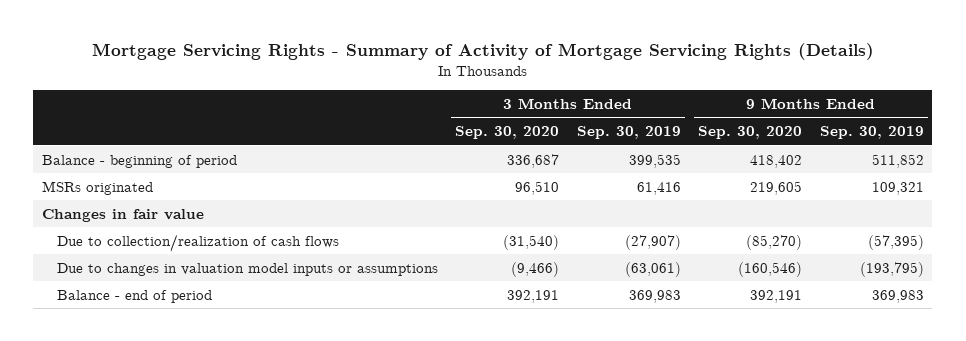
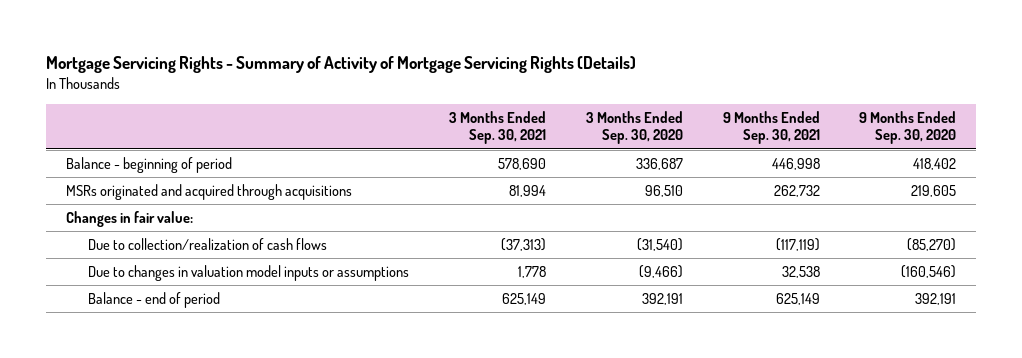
[576,126,681,140] Sep. 30, 2019 -> none
[819,126,924,140] Sep. 30, 2019 -> none
none -> [448,110,546,145] 3 Months Ended Sep. 30, 2021
none -> [722,110,820,145] 9 Months Ended Sep. 30, 2021
[42,180,154,195] MSRs originated -> [66,183,353,200] MSRs originated and acquired through acquisitions
[42,208,205,222] Changes in fair value -> [66,210,194,227] Changes in fair value:

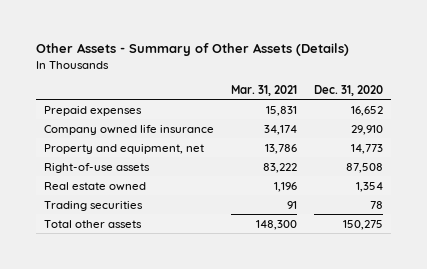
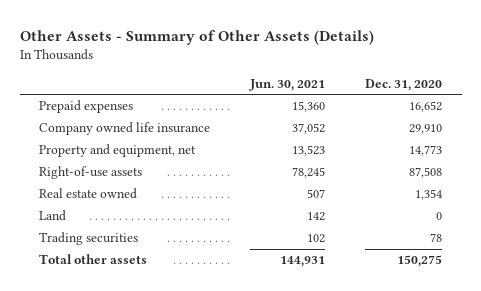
[230,84,297,96] Mar. 31, 2021 -> none
none -> [249,78,326,91] Jun. 30, 2021
none -> [39,210,67,222] Land

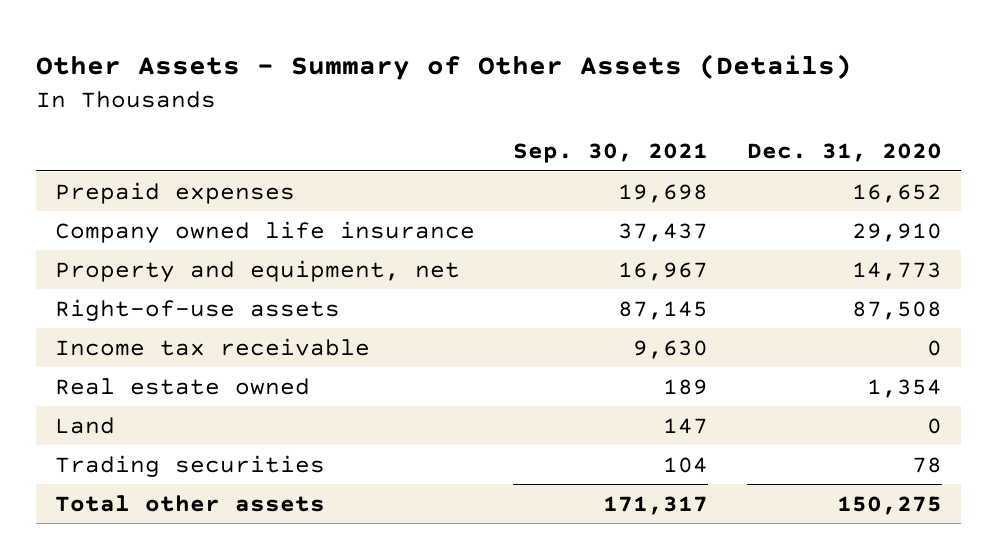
[249,78,326,91] Jun. 30, 2021 -> none
none -> [513,143,709,164] Sep. 30, 2021
none -> [54,337,370,356] Income tax receivable

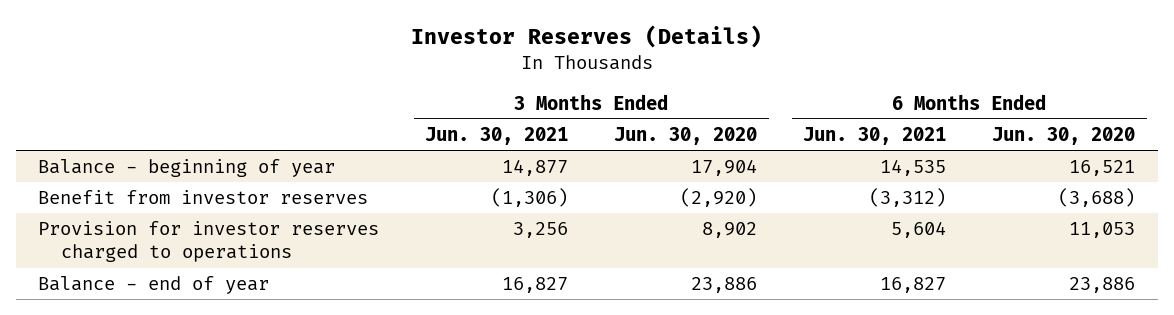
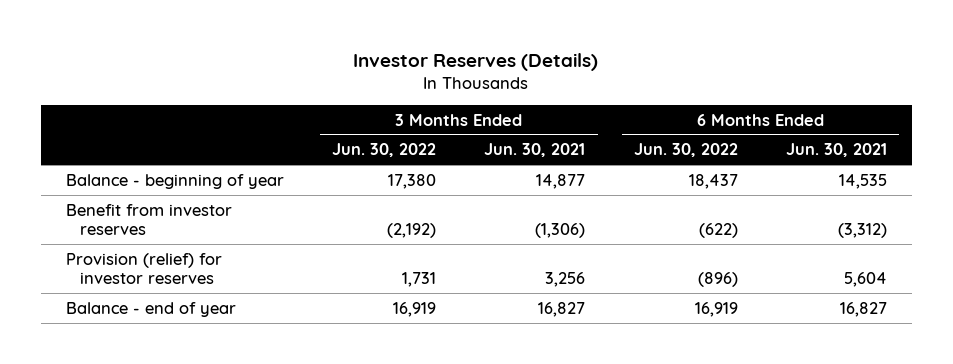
[614,126,758,145] Jun. 30, 2020 -> none
[992,126,1136,145] Jun. 30, 2020 -> none
none -> [331,143,436,158] Jun. 30, 2022
none -> [633,143,738,158] Jun. 30, 2022
[38,221,380,263] Provision for investor reserves charged to operations -> [65,252,222,284] Provision (relief) for investor reserves

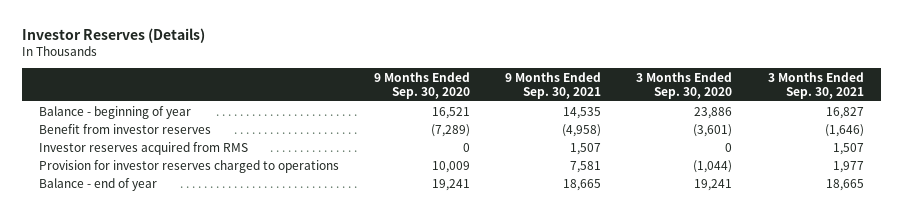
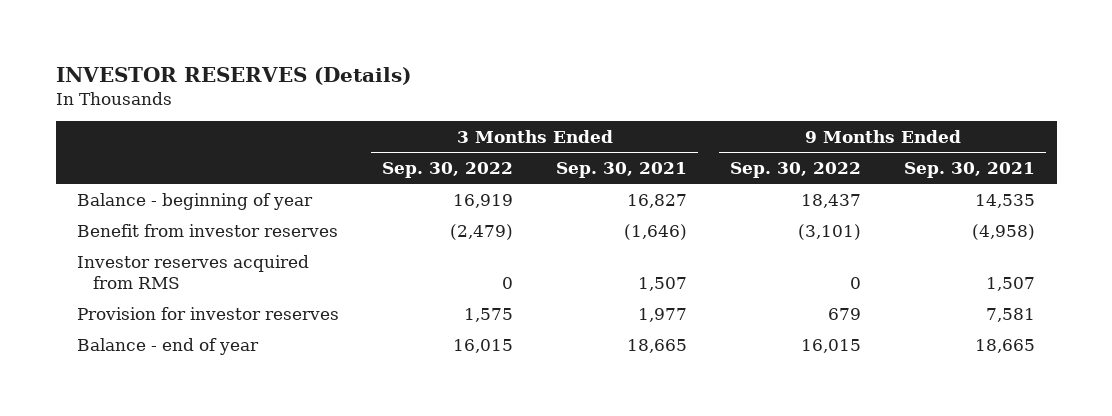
[21,28,205,44] Investor Reserves (Details) -> [55,66,411,85] INVESTOR RESERVES (Details)
[374,71,471,99] 9 Months Ended Sep. 30, 2020 -> none
[636,71,733,99] 3 Months Ended Sep. 30, 2020 -> none
none -> [382,162,514,179] Sep. 30, 2022
none -> [730,162,862,179] Sep. 30, 2022
[39,159,340,173] Provision for investor reserves charged to operations -> [77,306,340,320] Provision for investor reserves

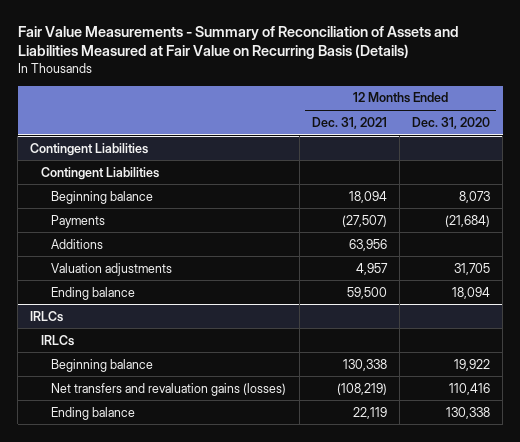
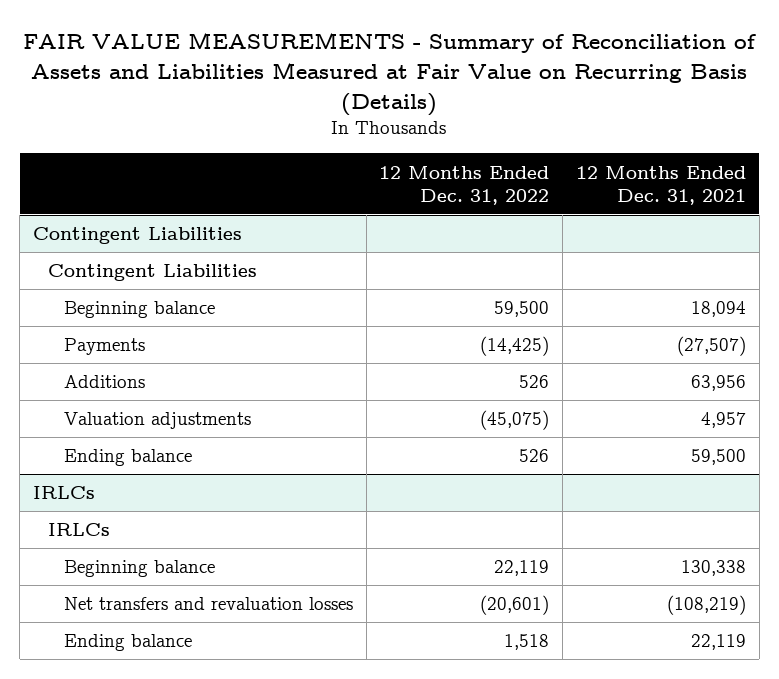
[17,26,459,60] Fair Value Measurements - Summary of Reconciliation of Assets and Liabilities Measured at Fair Value on Recurring Basis (Details) -> [23,32,757,116] FAIR VALUE MEASUREMENTS - Summary of Reconciliation of Assets and Liabilities Measured at Fair Value on Recurring Basis (Details)
[411,116,490,129] Dec. 31, 2020 -> none
none -> [379,165,550,205] 12 Months Ended Dec. 31, 2022
[51,382,287,396] Net transfers and revaluation gains (losses) -> [63,597,353,611] Net transfers and revaluation losses

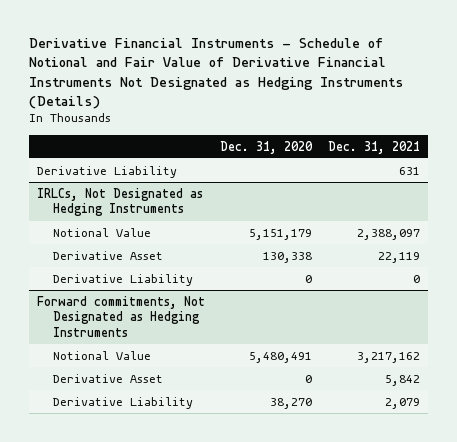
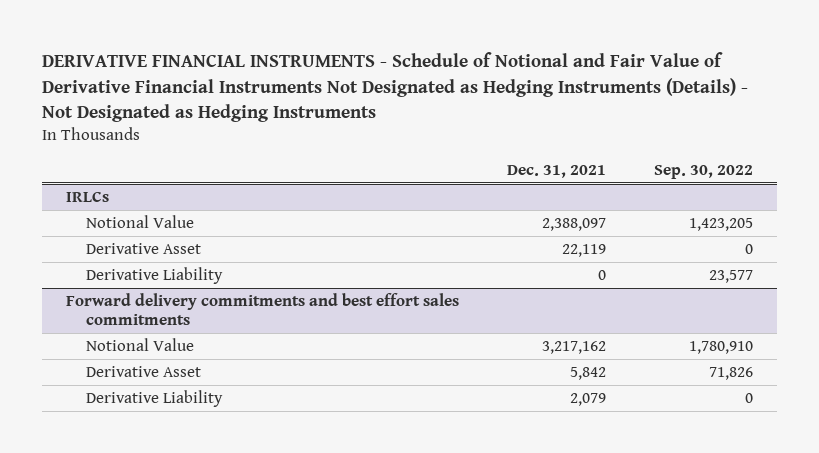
[28,38,403,109] Derivative Financial Instruments - Schedule of Notional and Fair Value of Derivative Financial Instruments Not Designated as Hedging Instruments (Details) -> [42,52,749,123] DERIVATIVE FINANCIAL INSTRUMENTS - Schedule of Notional and Fair Value of Derivative Financial Instruments Not Designated as Hedging Instruments (Details) - Not Designated as Hedging Instruments
[220,140,314,154] Dec. 31, 2020 -> none
none -> [654,164,754,179] Sep. 30, 2022
[36,165,177,178] Derivative Liability -> none
[36,187,203,217] IRLCs, Not Designated as Hedging Instruments -> none
none -> [66,191,110,203] IRLCs
[36,295,205,338] Forward commitments, Not Designated as Hedging Instruments -> none
none -> [66,293,460,326] Forward delivery commitments and best effort sales commitments

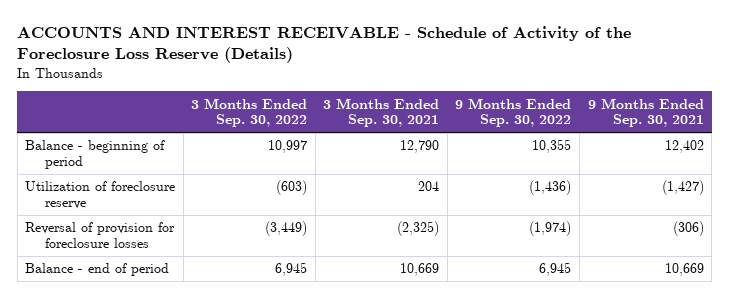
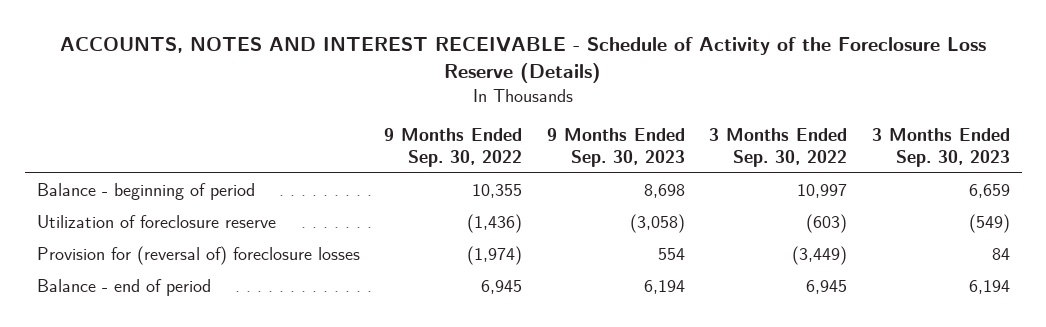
[17,26,632,64] ACCOUNTS AND INTEREST RECEIVABLE - Schedule of Activity of the Foreclosure Loss Reserve (Details) -> [60,37,987,84] ACCOUNTS, NOTES AND INTEREST RECEIVABLE - Schedule of Activity of the Foreclosure Loss Reserve (Details)
[323,97,440,128] 3 Months Ended Sep. 30, 2021 -> none
[587,97,704,128] 9 Months Ended Sep. 30, 2021 -> none
none -> [546,127,685,168] 9 Months Ended Sep. 30, 2023
none -> [871,127,1010,168] 3 Months Ended Sep. 30, 2023
[25,222,176,248] Reversal of provision for foreclosure losses -> [36,246,360,266] Provision for (reversal of) foreclosure losses

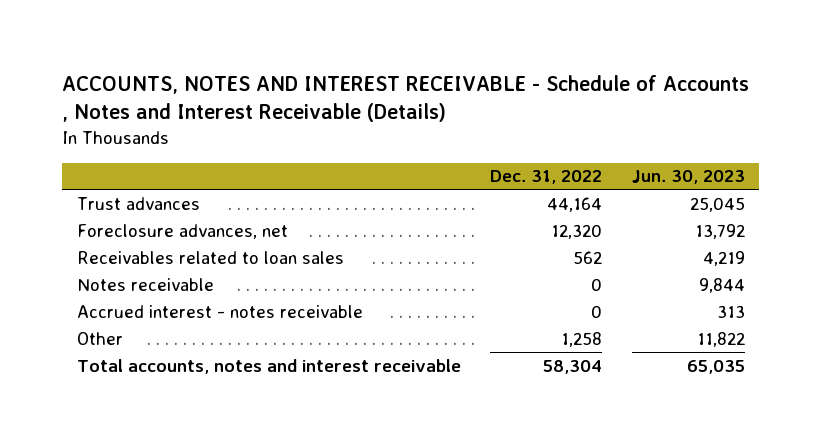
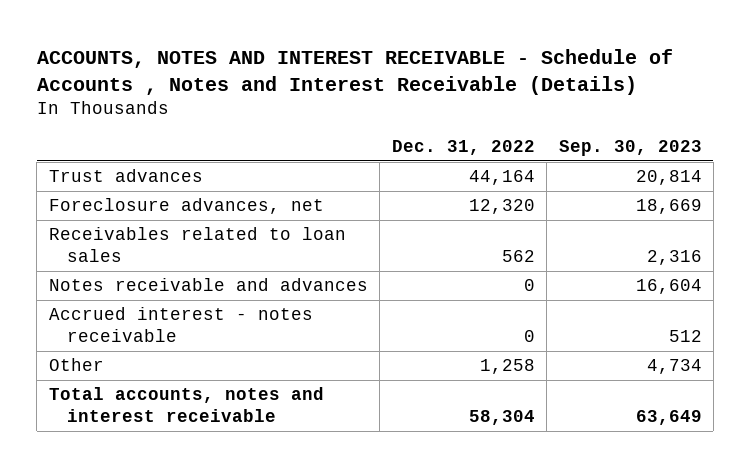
[631,170,745,185] Jun. 30, 2023 -> none
none -> [558,139,702,156] Sep. 30, 2023
[76,277,214,291] Notes receivable -> [48,278,368,292] Notes receivable and advances

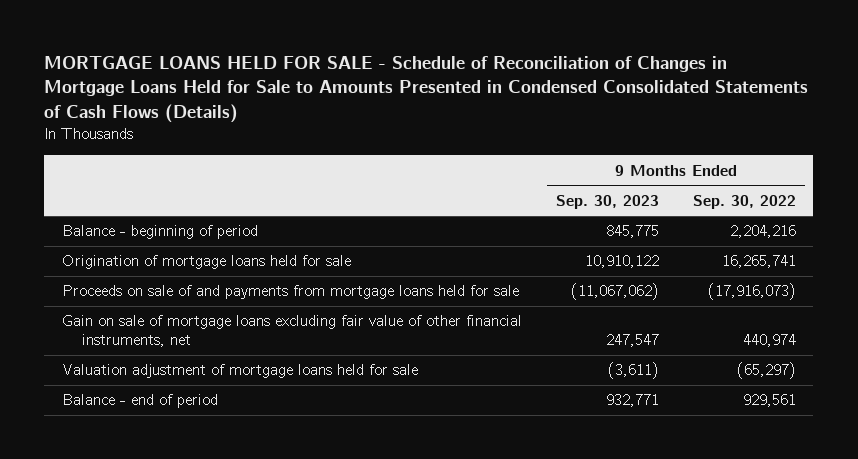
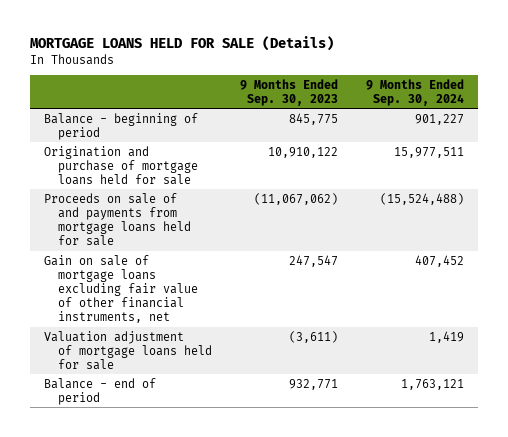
[44,55,809,124] MORTGAGE LOANS HELD FOR SALE - Schedule of Reconciliation of Changes in Mortgage Loans Held for Sale to Amounts Presented in Condensed Consolidated Statements of Cash Flows (Details) -> [29,35,334,51] MORTGAGE LOANS HELD FOR SALE (Details)
[692,194,796,209] Sep. 30, 2022 -> none
none -> [365,78,464,106] 9 Months Ended Sep. 30, 2024
[61,255,351,270] Origination of mortgage loans held for sale -> [43,145,199,185] Origination and purchase of mortgage loans held for sale

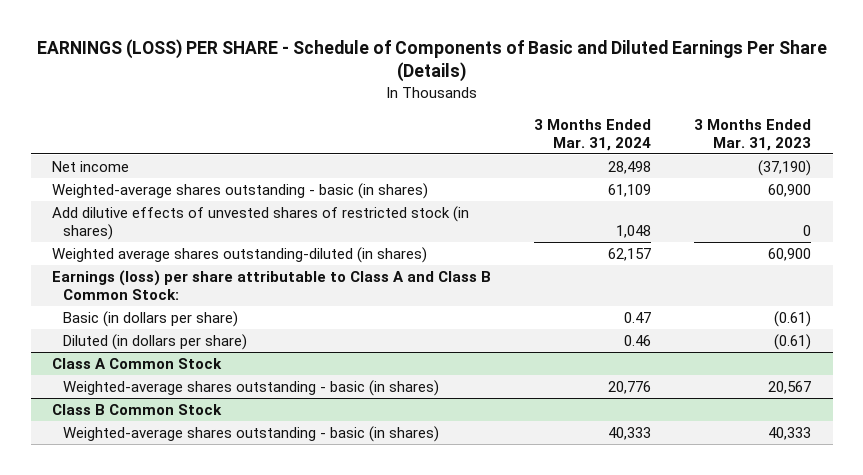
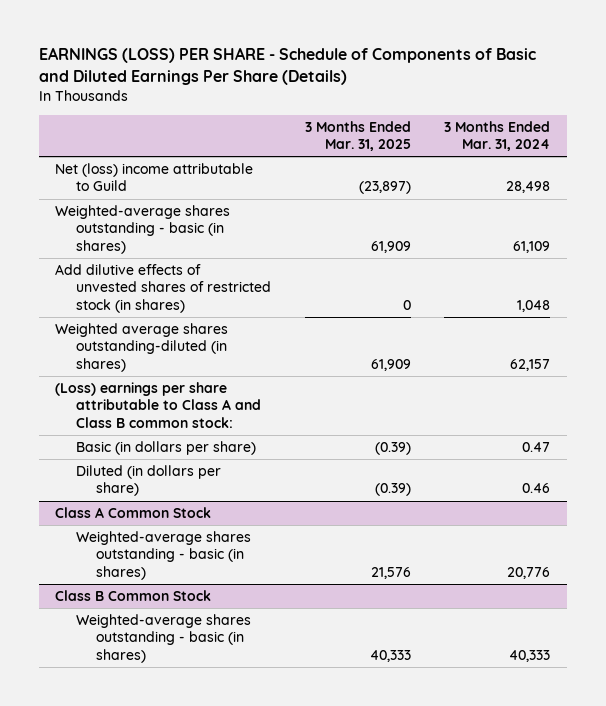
[694,118,812,151] 3 Months Ended Mar. 31, 2023 -> none
none -> [304,120,411,152] 3 Months Ended Mar. 31, 2025
[52,160,130,172] Net income -> [55,163,254,192] Net (loss) income attributable to Guild
[52,269,492,300] Earnings (loss) per share attributable to Class A and Class B Common Stock: -> [55,382,261,428] (Loss) earnings per share attributable to Class A and Class B common stock:

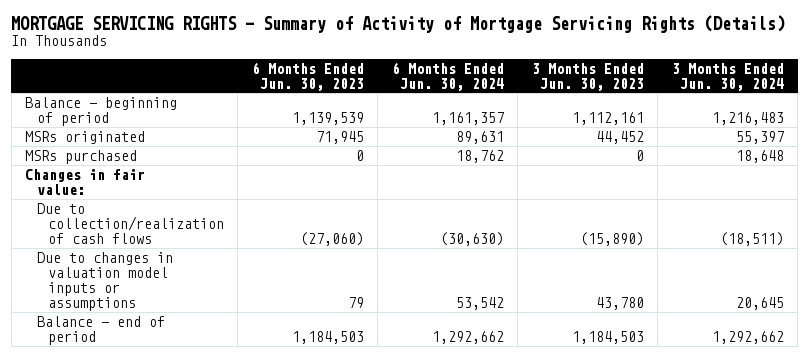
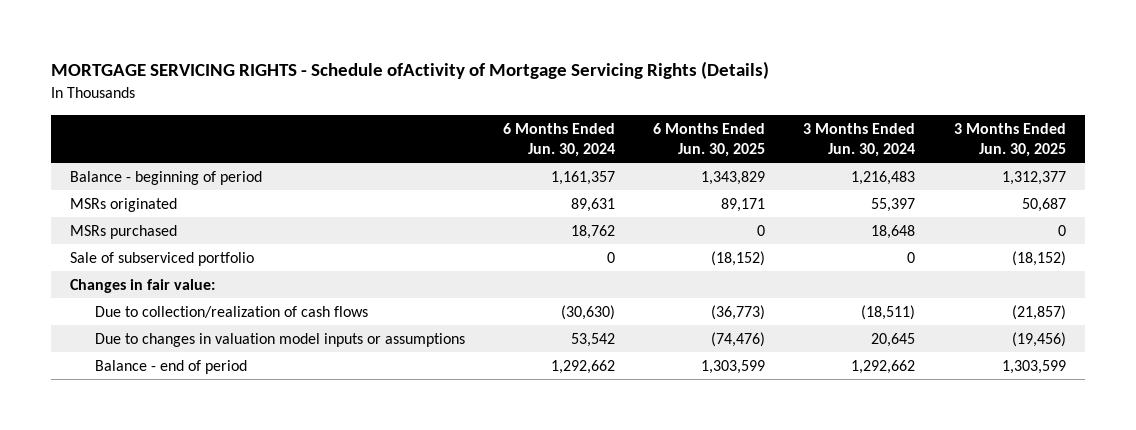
[11,14,786,33] MORTGAGE SERVICING RIGHTS - Summary of Activity of Mortgage Servicing Rights (Details) -> [51,61,770,80] MORTGAGE SERVICING RIGHTS - Schedule ofActivity of Mortgage Servicing Rights (Details)
[251,61,364,91] 6 Months Ended Jun. 30, 2023 -> none
[531,62,644,91] 3 Months Ended Jun. 30, 2023 -> none
none -> [653,122,766,157] 6 Months Ended Jun. 30, 2025
none -> [953,122,1066,157] 3 Months Ended Jun. 30, 2025
none -> [70,252,255,267] Sale of subserviced portfolio

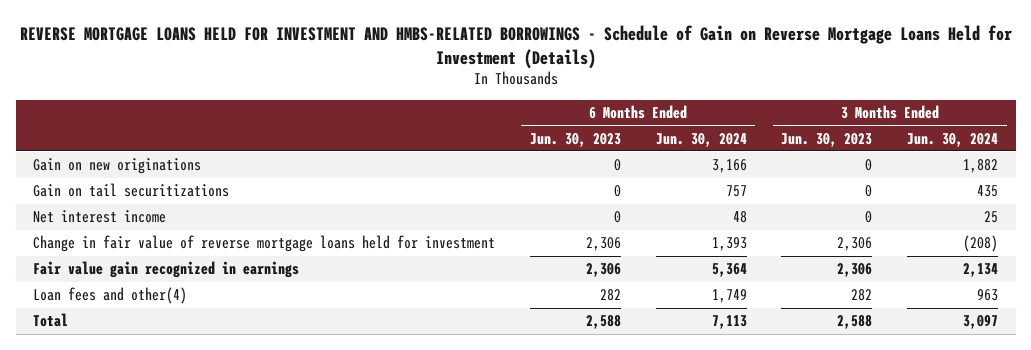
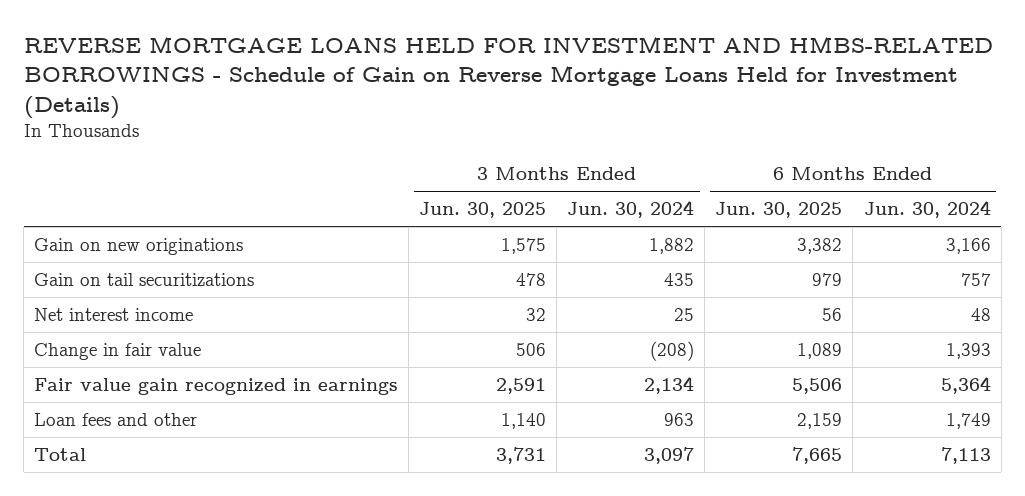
[529,132,621,147] Jun. 30, 2023 -> none
[781,132,873,147] Jun. 30, 2023 -> none
none -> [419,202,547,219] Jun. 30, 2025
none -> [715,202,843,219] Jun. 30, 2025
[33,235,496,253] Change in fair value of reverse mortgage loans held for investment -> [34,342,202,360] Change in fair value
[33,287,188,305] Loan fees and other(4) -> [34,412,198,426] Loan fees and other

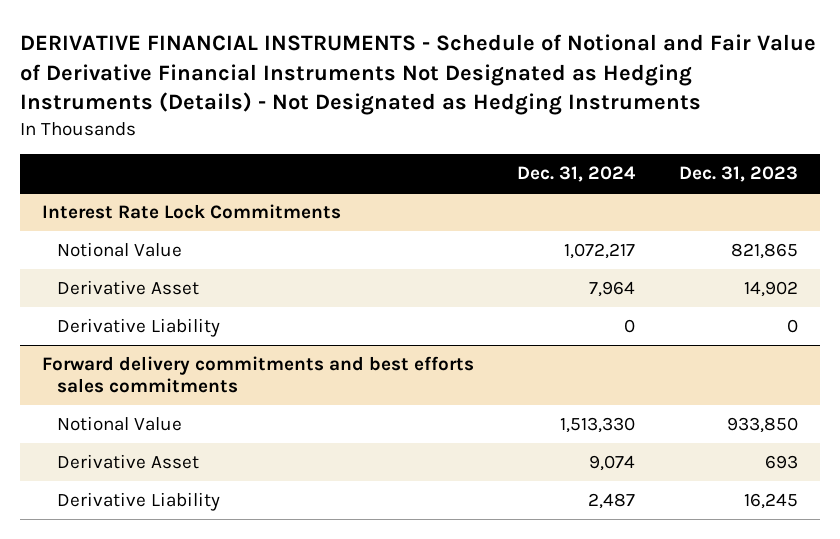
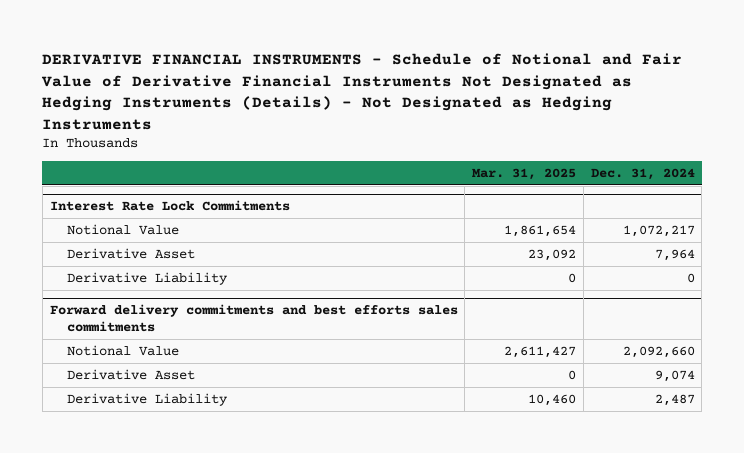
[678,166,798,183] Dec. 31, 2023 -> none
none -> [472,168,577,181] Mar. 31, 2025
[560,416,636,433] 1,513,330 -> [622,345,695,358] 2,092,660

